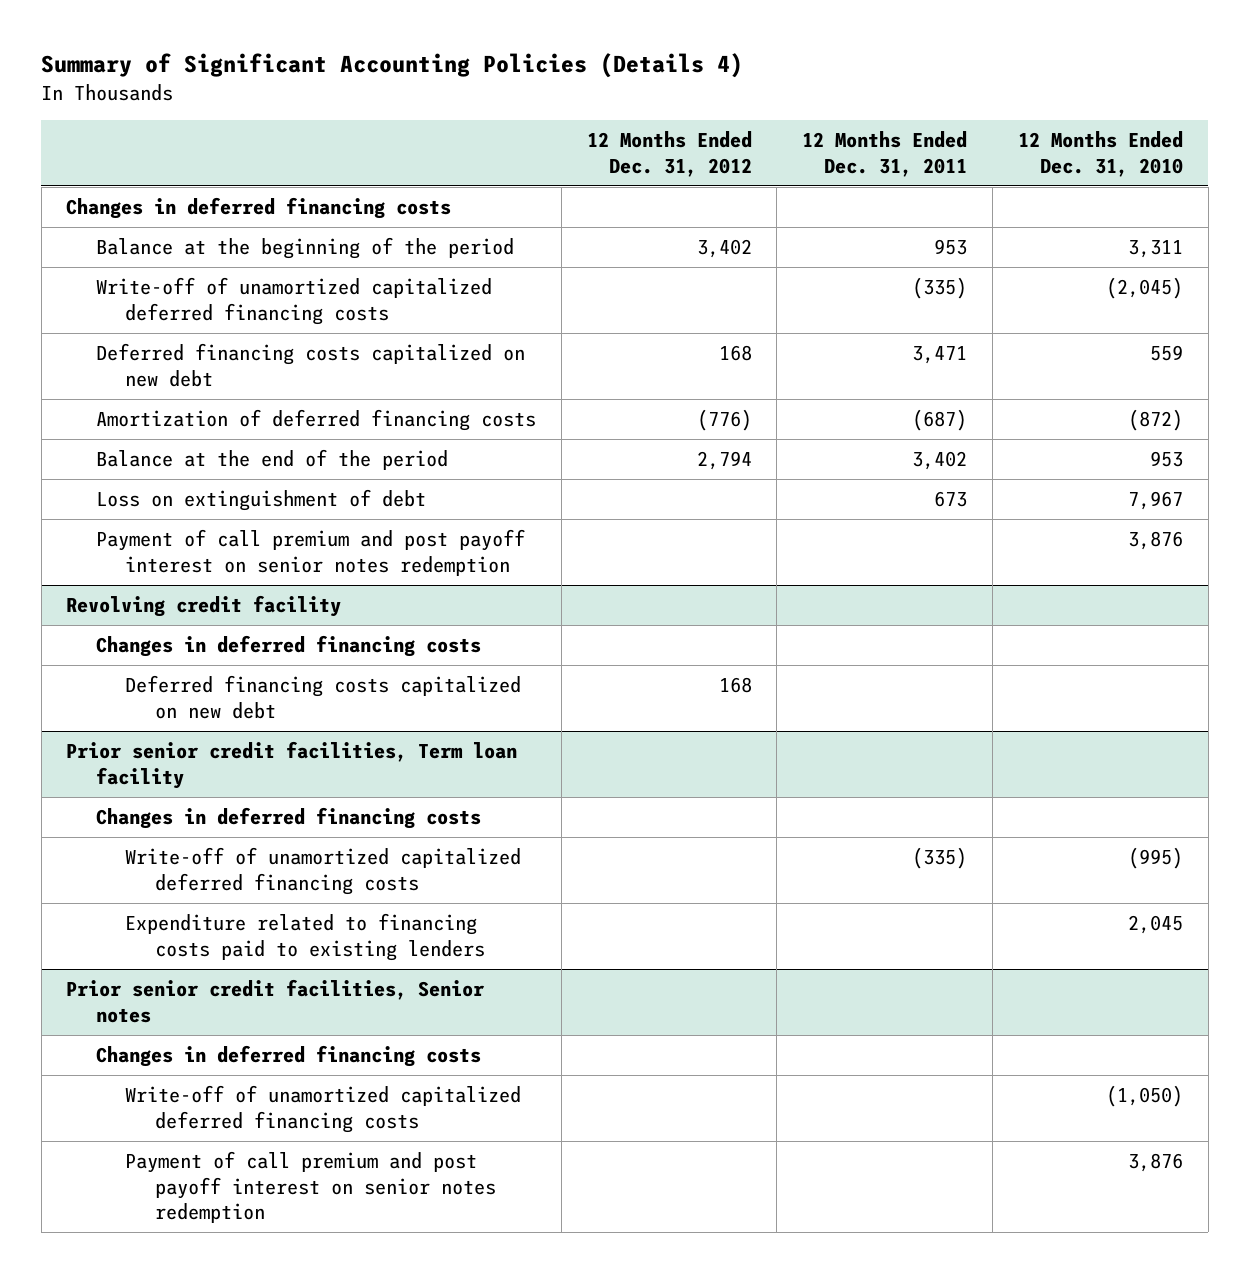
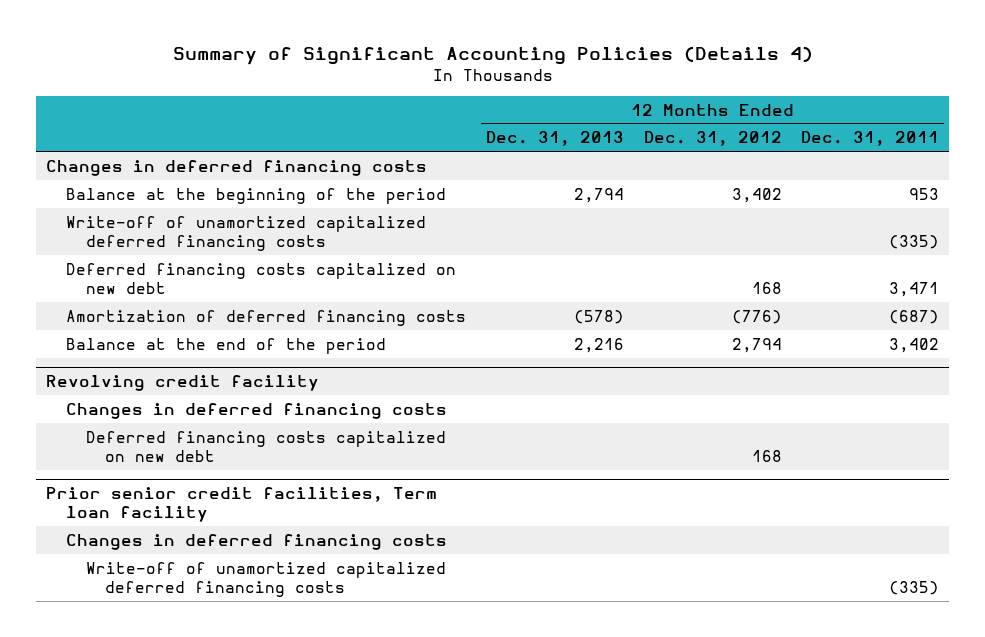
[1017,131,1183,177] 12 Months Ended Dec. 31, 2010 -> none
none -> [485,131,624,147] Dec. 31, 2013
[95,489,426,512] Loss on extinguishment of debt -> none
[95,529,525,576] Payment of call premium and post payoff interest on senior notes redemption -> none
[125,913,485,961] Expenditure related to financing costs paid to existing lenders -> none
[66,979,486,1023] Prior senior credit facilities, Senior notes -> none
[95,1045,481,1068] Changes in deferred financing costs -> none
[125,1085,522,1133] Write-off of unamortized capitalized deferred financing costs -> none
[125,1151,496,1224] Payment of call premium and post payoff interest on senior notes redemption -> none

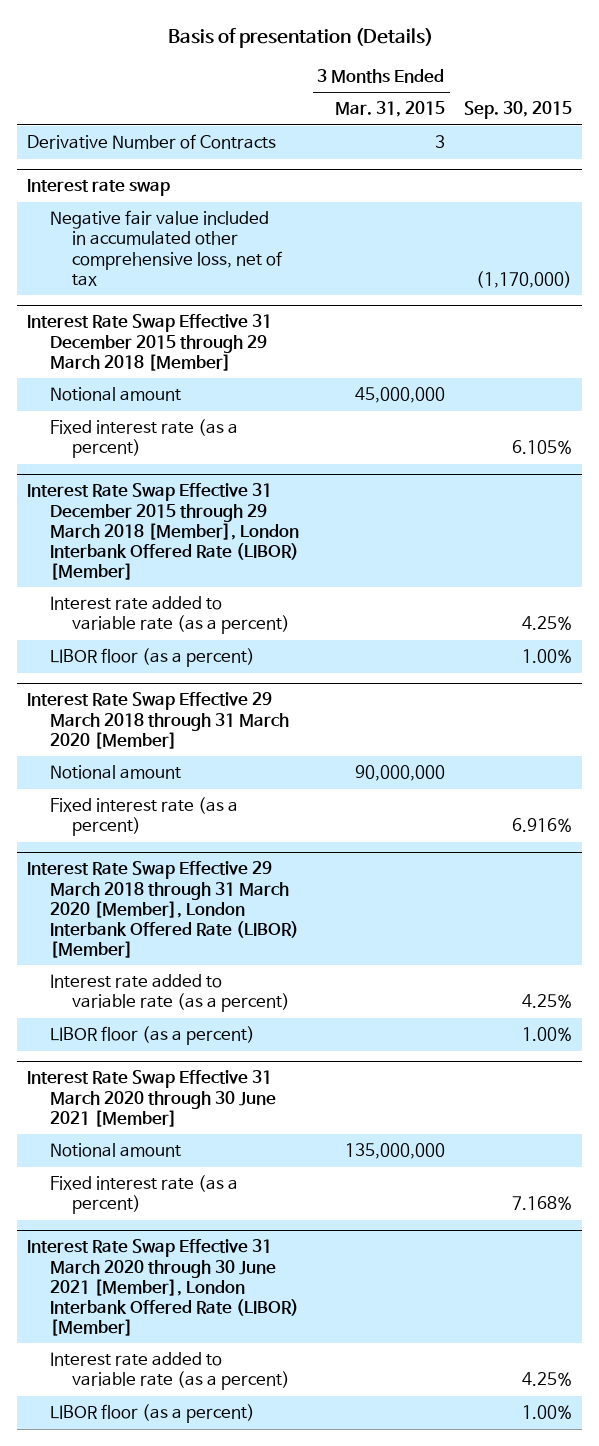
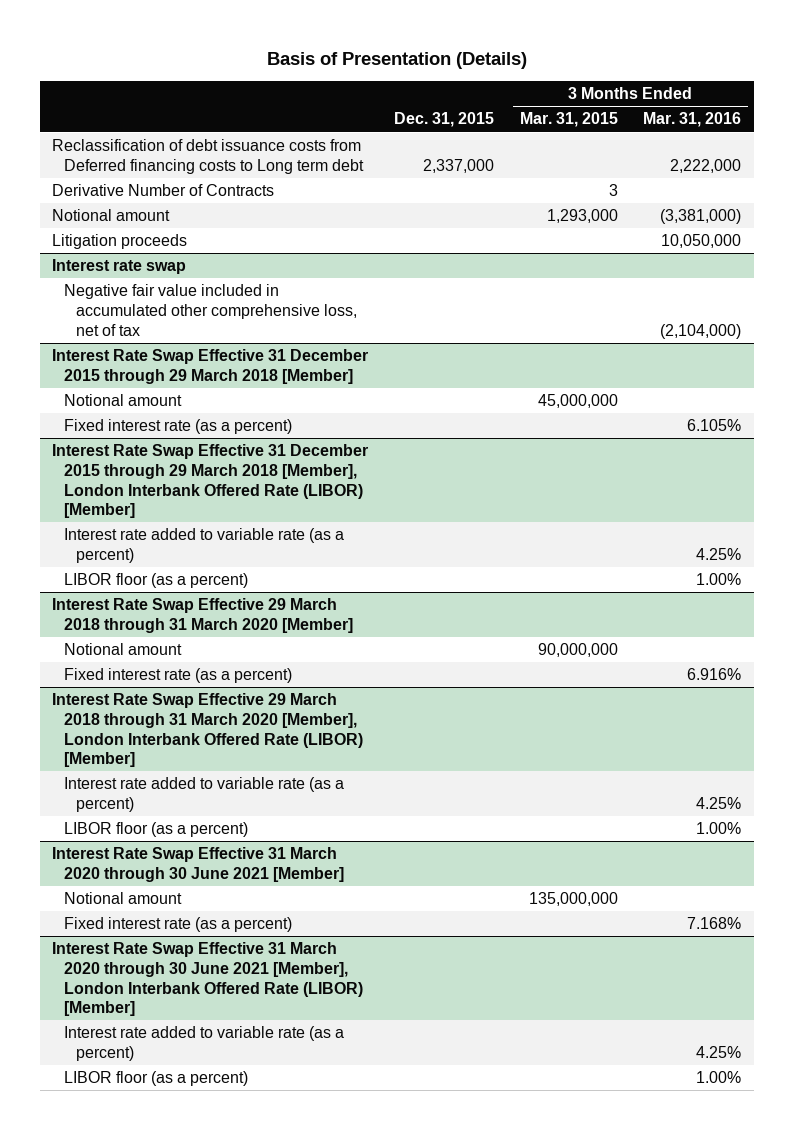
[167,28,433,49] Basis of presentation (Details) -> [266,51,527,69] Basis of Presentation (Details)
[464,101,573,120] Sep. 30, 2015 -> none
none -> [394,112,495,128] Dec. 31, 2015
none -> [643,112,742,128] Mar. 31, 2016
none -> [52,139,365,174] Reclassification of debt issuance costs from Deferred financing costs to Long term debt
none -> [52,209,171,222] Notional amount
none -> [52,234,188,250] Litigation proceeds

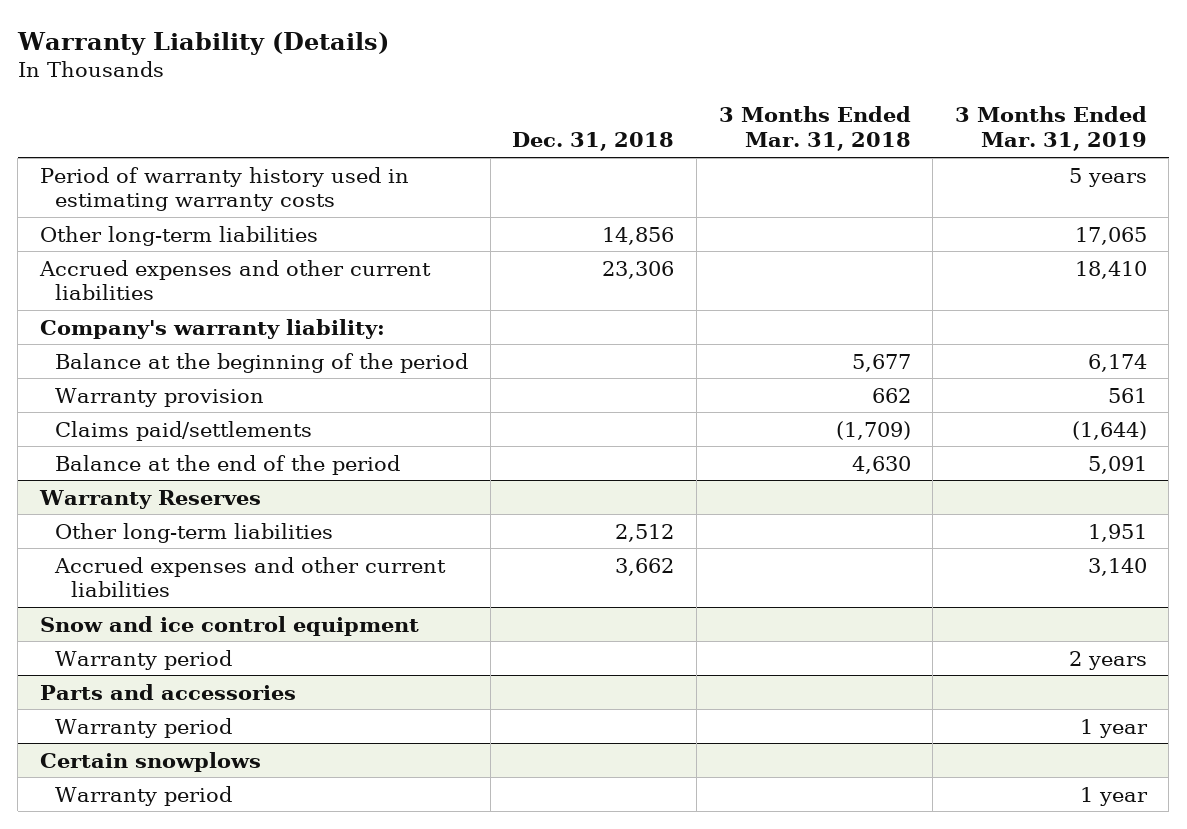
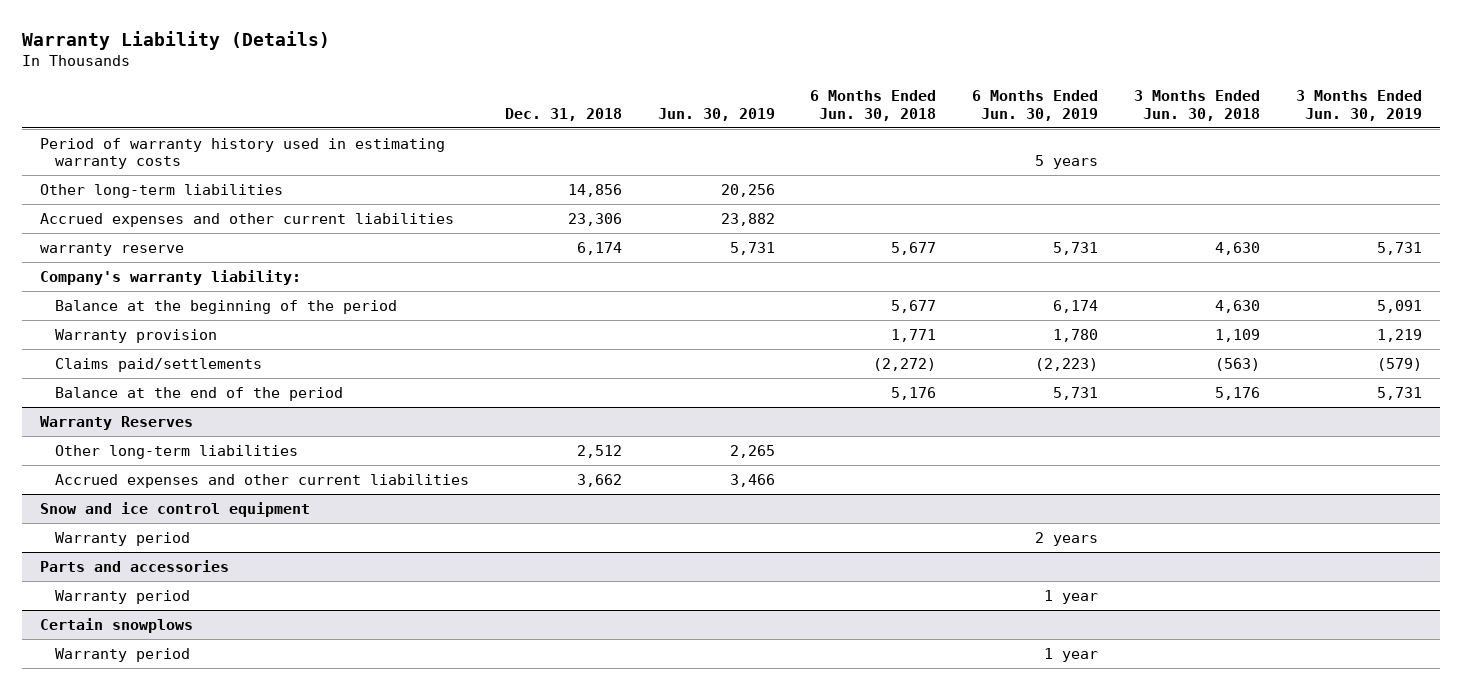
[718,106,911,152] 3 Months Ended Mar. 31, 2018 -> none
[954,106,1147,152] 3 Months Ended Mar. 31, 2019 -> none
none -> [657,107,775,121] Jun. 30, 2019
none -> [810,90,937,121] 6 Months Ended Jun. 30, 2018
none -> [972,90,1099,121] 6 Months Ended Jun. 30, 2019
none -> [1134,90,1261,121] 3 Months Ended Jun. 30, 2018
none -> [1296,90,1423,121] 3 Months Ended Jun. 30, 2019
none -> [40,242,185,256] warranty reserve

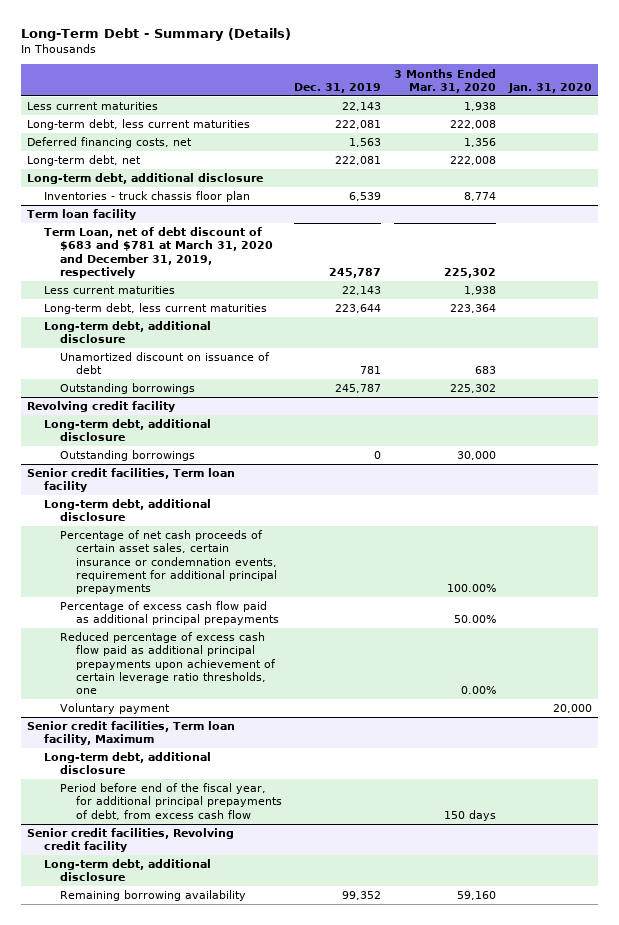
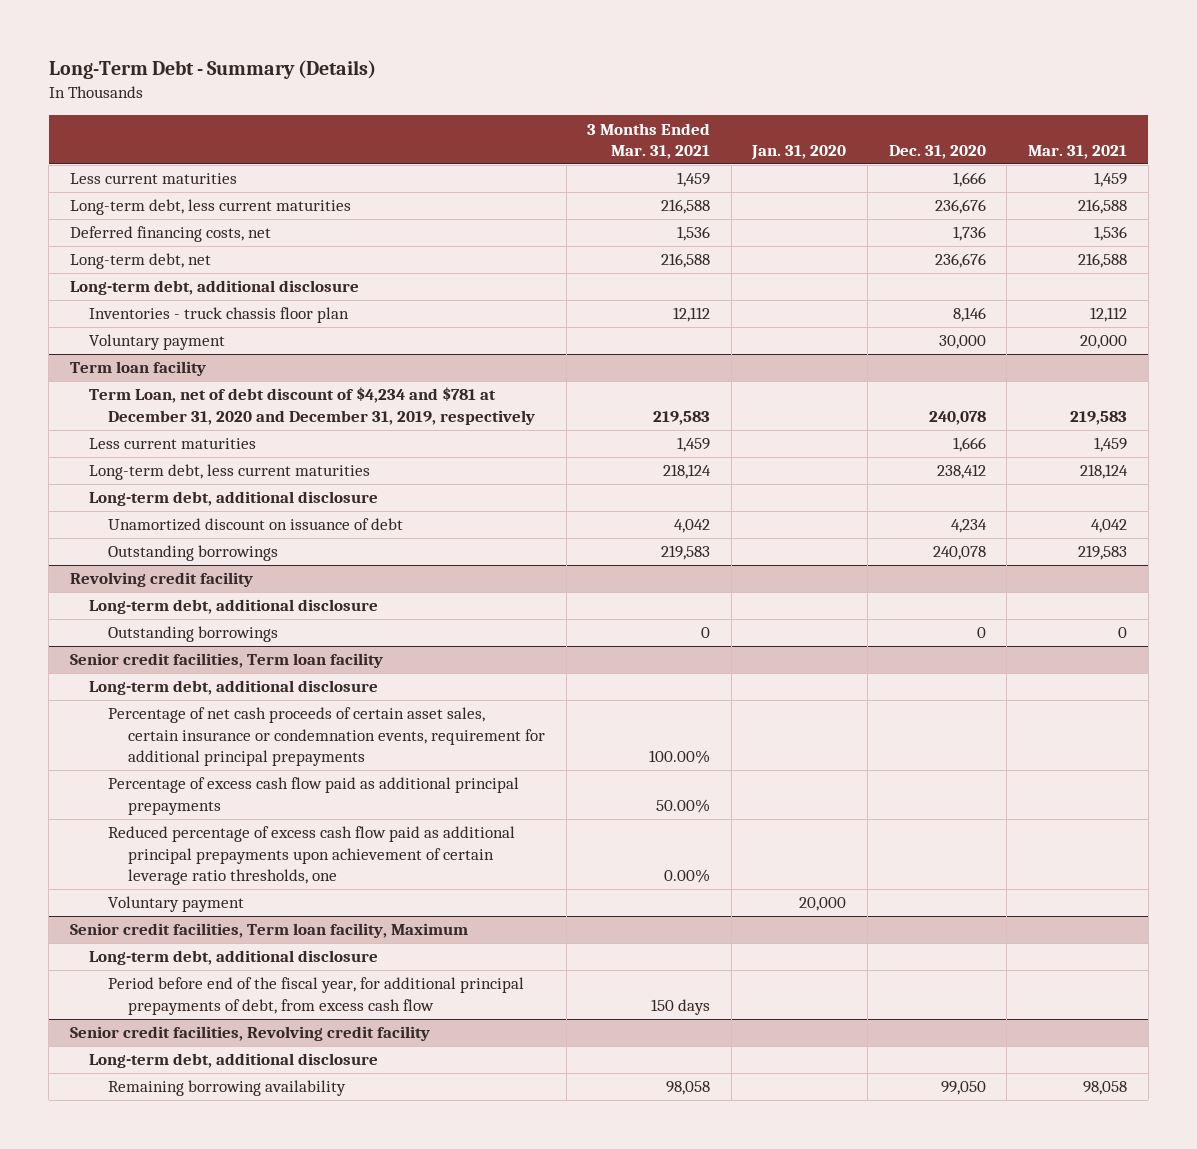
[294,82,382,93] Dec. 31, 2019 -> none
[394,68,497,93] 3 Months Ended Mar. 31, 2020 -> none
none -> [587,122,711,160] 3 Months Ended Mar. 31, 2021
none -> [888,145,986,160] Dec. 31, 2020
none -> [1027,145,1127,160] Mar. 31, 2021
none -> [89,334,226,351] Voluntary payment
[43,227,273,279] Term Loan, net of debt discount of $683 and $781 at March 31, 2020 and December 31, 2019, respectively -> [89,387,536,425] Term Loan, net of debt discount of $4,234 and $781 at December 31, 2020 and December 31, 2019, respectively

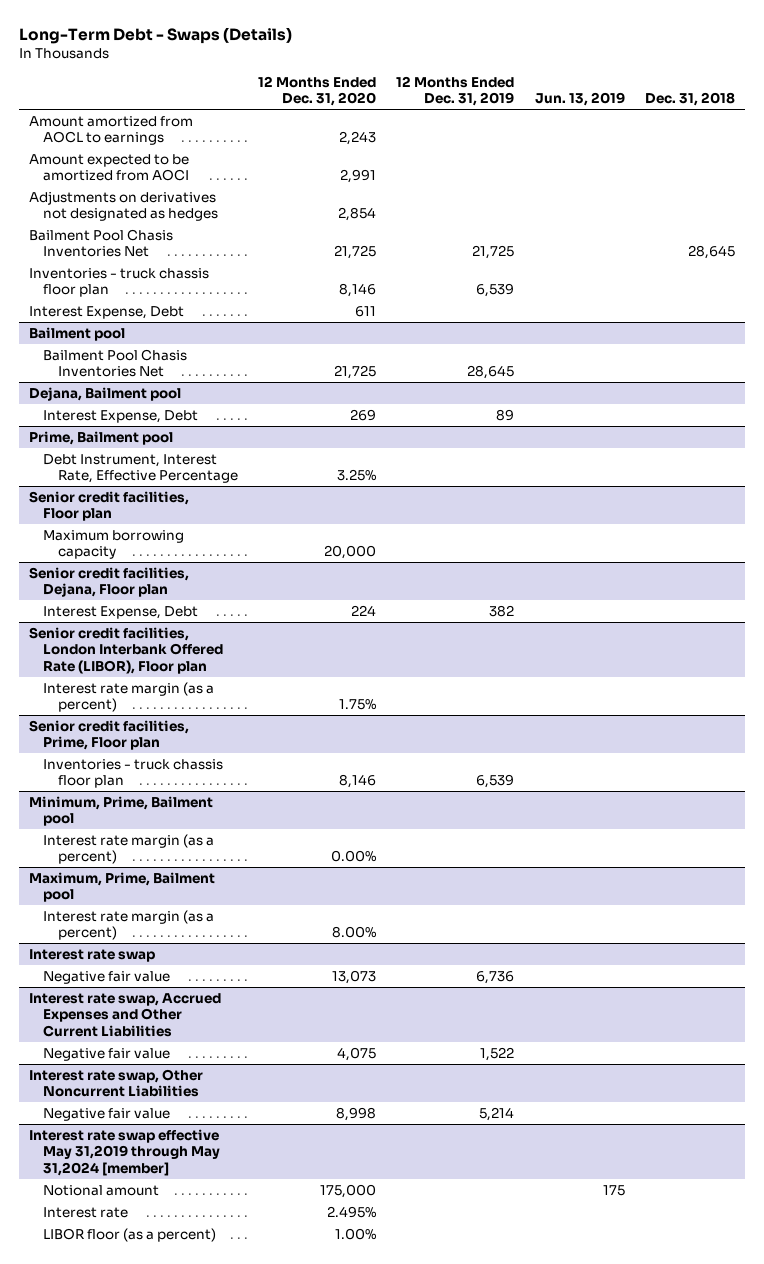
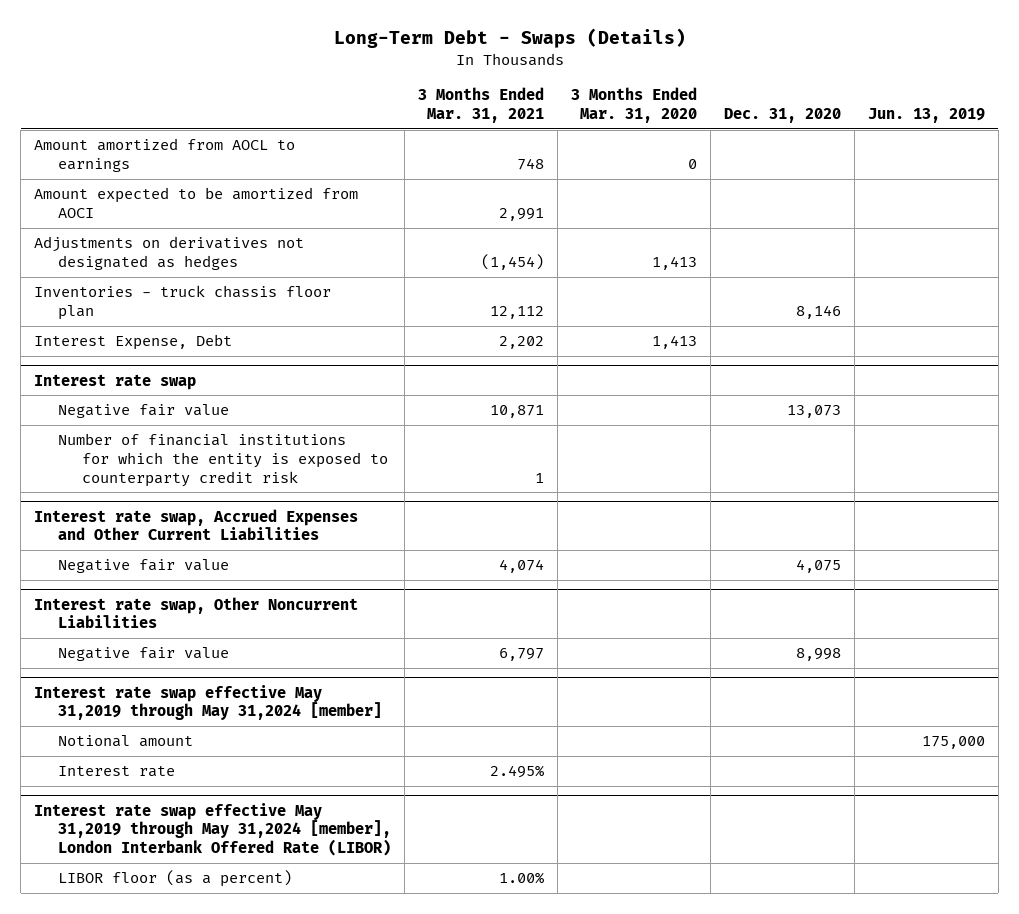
[258,75,377,107] 12 Months Ended Dec. 31, 2020 -> none
[396,75,515,107] 12 Months Ended Dec. 31, 2019 -> none
[644,92,735,107] Dec. 31, 2018 -> none
none -> [417,87,544,123] 3 Months Ended Mar. 31, 2021
none -> [570,87,697,123] 3 Months Ended Mar. 31, 2020
none -> [723,107,841,123] Dec. 31, 2020
[28,228,173,258] Bailment Pool Chasis Inventories Net -> none
[28,326,125,341] Bailment pool -> none
[43,348,188,378] Bailment Pool Chasis Inventories Net -> none
[28,386,181,401] Dejana, Bailment pool -> none
[43,409,199,423] Interest Expense, Debt -> none
[28,430,173,445] Prime, Bailment pool -> none
[43,453,238,484] Debt Instrument, Interest Rate, Effective Percentage -> none
[28,490,189,522] Senior credit facilities, Floor plan -> none
[43,529,185,560] Maximum borrowing capacity -> none
[28,566,189,598] Senior credit facilities, Dejana, Floor plan -> none
[43,605,199,619] Interest Expense, Debt -> none
[28,626,224,674] Senior credit facilities, London Interbank Offered Rate (LIBOR), Floor plan -> none
[43,681,215,713] Interest rate margin (as a percent) -> none
[28,719,189,751] Senior credit facilities, Prime, Floor plan -> none
[43,758,224,789] Inventories - truck chassis floor plan -> none
[28,795,213,827] Minimum, Prime, Bailment pool -> none
[43,833,215,865] Interest rate margin (as a percent) -> none
[28,871,215,903] Maximum, Prime, Bailment pool -> none
[43,909,215,941] Interest rate margin (as a percent) -> none
none -> [58,433,388,487] Number of financial institutions for which the entity is exposed to counterparty credit risk
[602,1184,625,1196] 175 -> [921,736,985,750] 175,000
[43,1227,217,1242] LIBOR floor (as a percent) -> none
none -> [34,802,392,857] Interest rate swap effective May 31,2019 through May 31,2024 [member], London Interbank Offered Rate (LIBOR)
none -> [58,870,293,888] LIBOR floor (as a percent)

